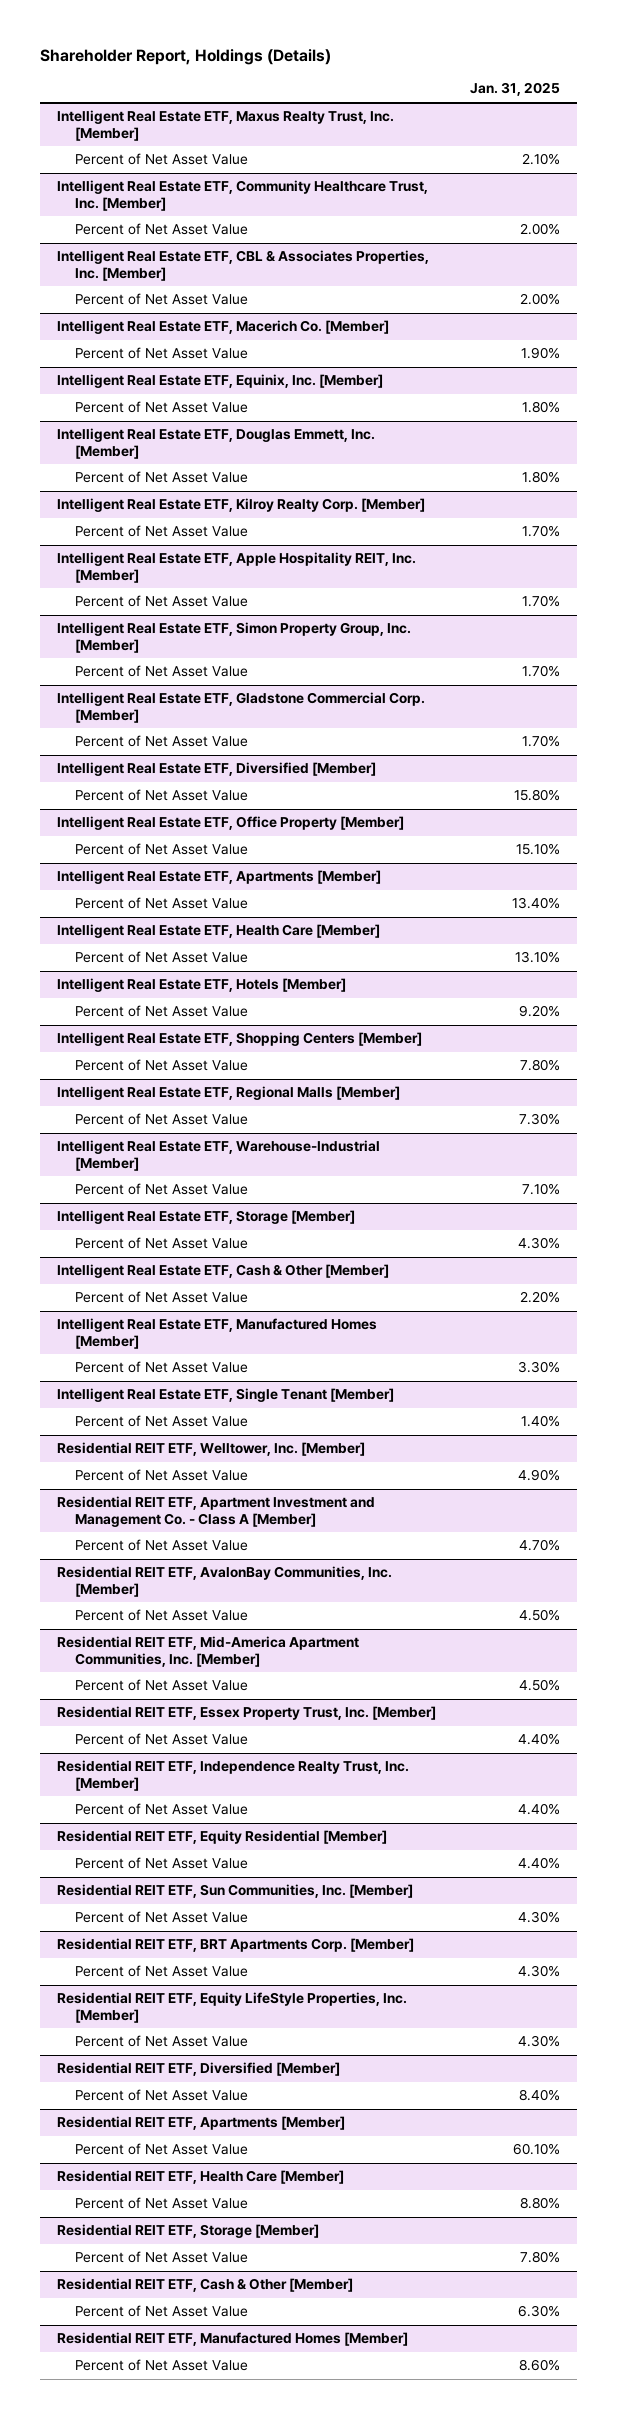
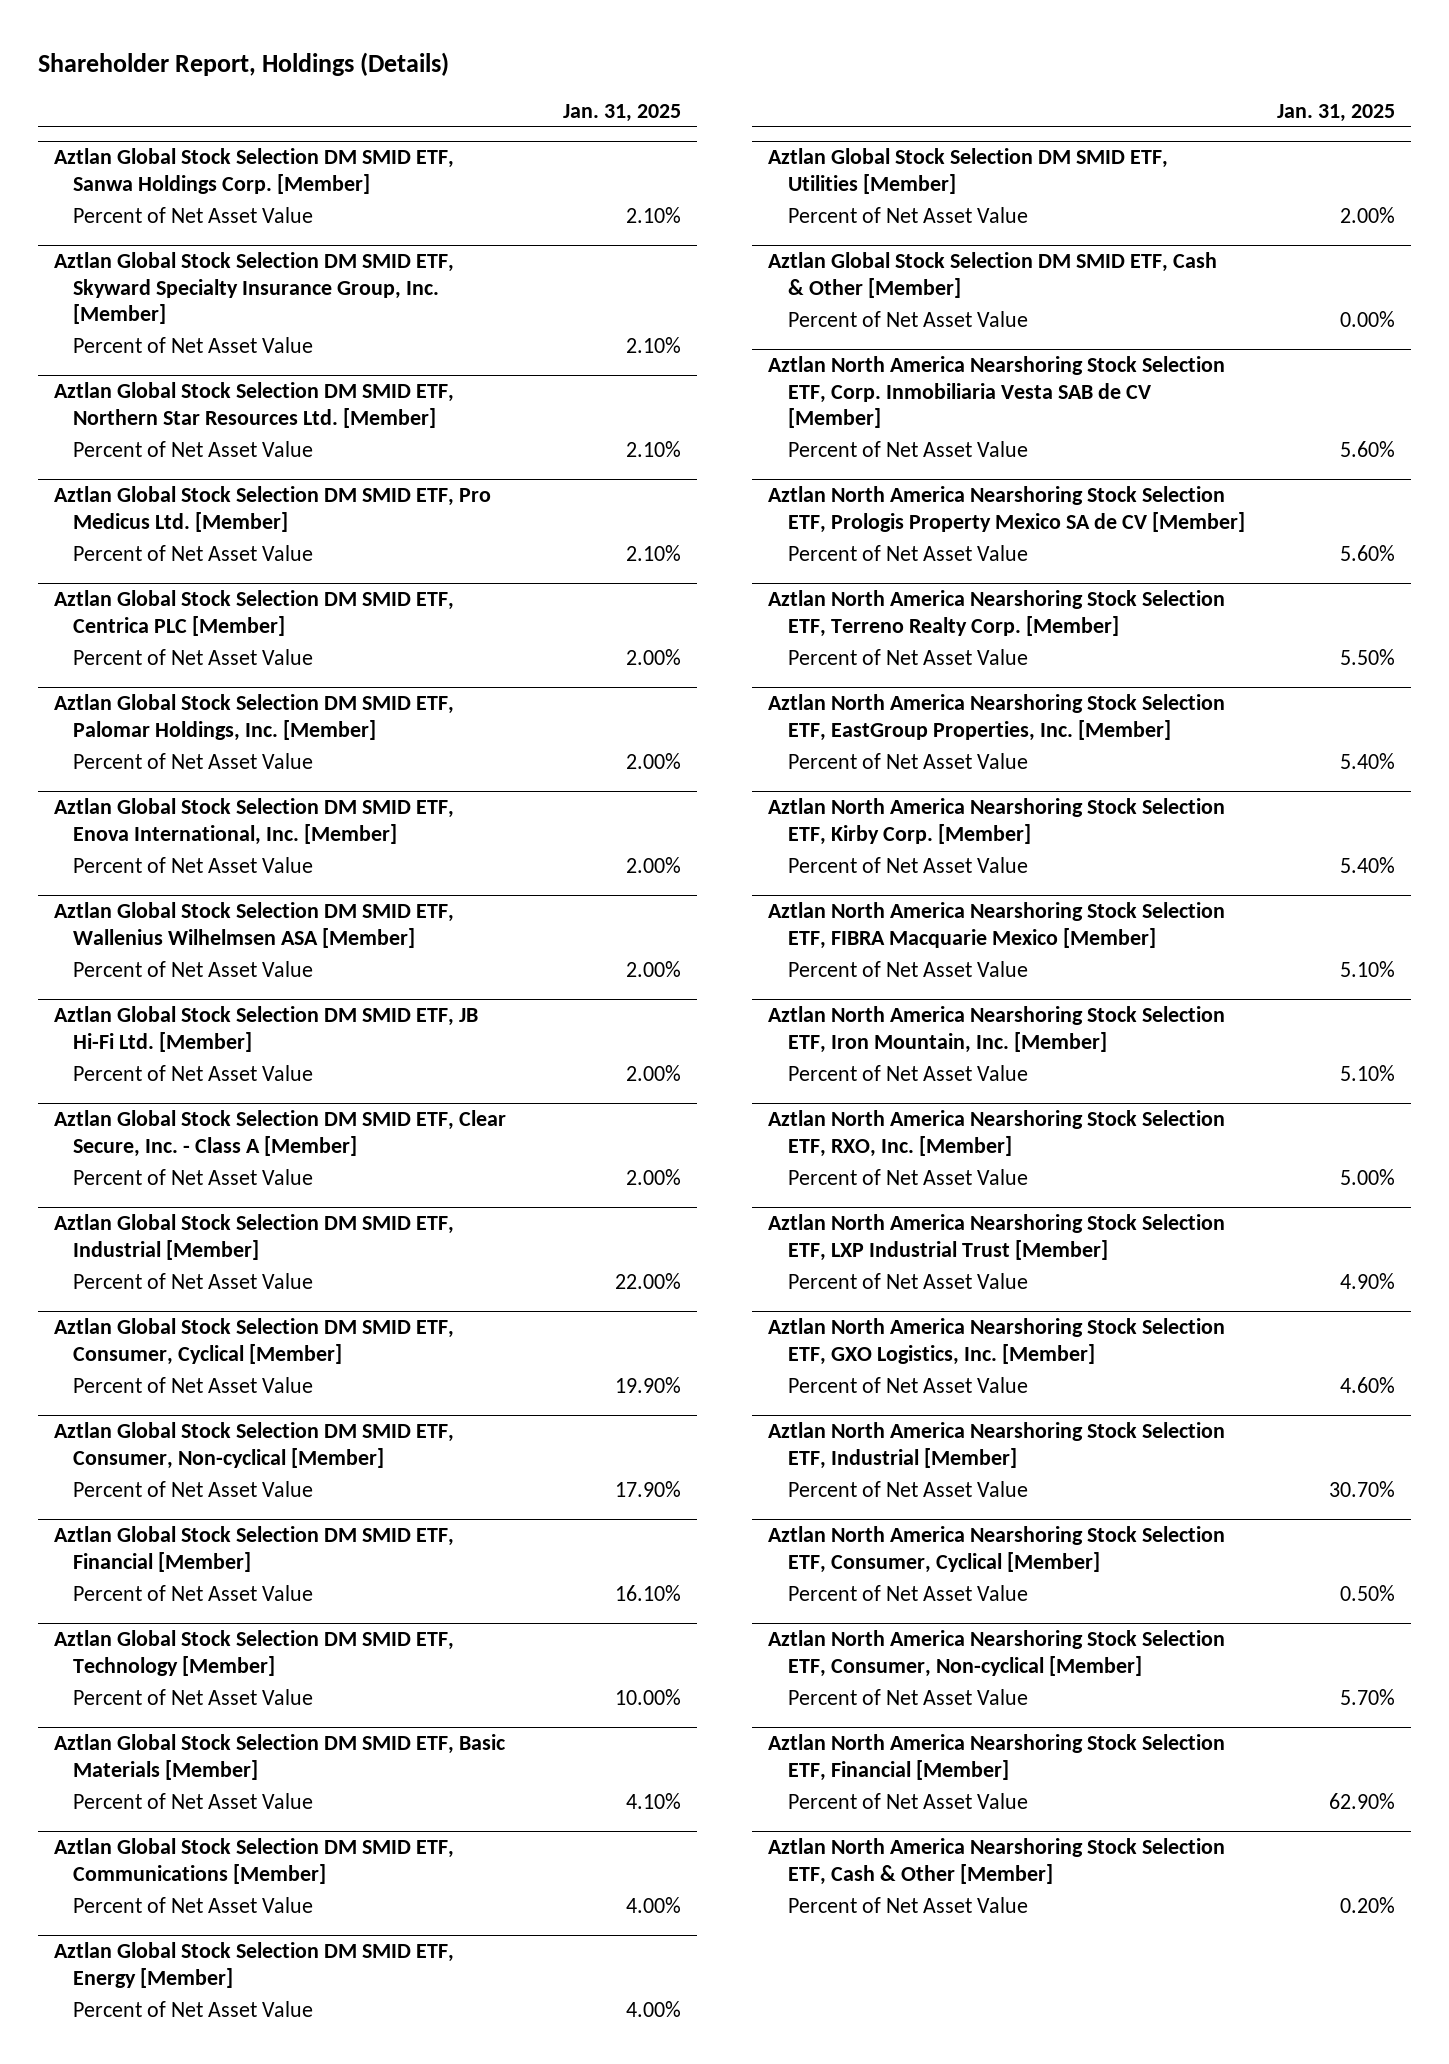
[56,110,394,141] Intelligent Real Estate ETF, Maxus Realty Trust, Inc. [Member] -> none
none -> [53,148,454,194] Aztlan Global Stock Selection DM SMID ETF, Sanwa Holdings Corp. [Member]
[56,180,428,211] Intelligent Real Estate ETF, Community Healthcare Trust, Inc. [Member] -> none
none -> [53,252,454,324] Aztlan Global Stock Selection DM SMID ETF, Skyward Specialty Insurance Group, Inc. [Member]
none -> [73,337,314,354] Percent of Net Asset Value
none -> [53,382,454,428] Aztlan Global Stock Selection DM SMID ETF, Northern Star Resources Ltd. [Member]
none -> [73,441,314,458] Percent of Net Asset Value
none -> [53,486,491,532] Aztlan Global Stock Selection DM SMID ETF, Pro Medicus Ltd. [Member]
none -> [73,545,314,562] Percent of Net Asset Value
none -> [53,590,454,636] Aztlan Global Stock Selection DM SMID ETF, Centrica PLC [Member]
[56,250,429,281] Intelligent Real Estate ETF, CBL & Associates Properties, Inc. [Member] -> none
none -> [53,694,454,741] Aztlan Global Stock Selection DM SMID ETF, Palomar Holdings, Inc. [Member]
[56,320,389,335] Intelligent Real Estate ETF, Macerich Co. [Member] -> none
[56,374,383,389] Intelligent Real Estate ETF, Equinix, Inc. [Member] -> none
[56,428,375,459] Intelligent Real Estate ETF, Douglas Emmett, Inc. [Member] -> none
[56,498,425,513] Intelligent Real Estate ETF, Kilroy Realty Corp. [Member] -> none
[56,552,416,583] Intelligent Real Estate ETF, Apple Hospitality REIT, Inc. [Member] -> none
[56,622,411,653] Intelligent Real Estate ETF, Simon Property Group, Inc. [Member] -> none
[56,692,425,723] Intelligent Real Estate ETF, Gladstone Commercial Corp. [Member] -> none
[56,762,376,777] Intelligent Real Estate ETF, Diversified [Member] -> none
[56,816,404,831] Intelligent Real Estate ETF, Office Property [Member] -> none
[56,870,381,885] Intelligent Real Estate ETF, Apartments [Member] -> none
[56,924,380,939] Intelligent Real Estate ETF, Health Care [Member] -> none
[56,978,346,993] Intelligent Real Estate ETF, Hotels [Member] -> none
[56,1032,422,1047] Intelligent Real Estate ETF, Shopping Centers [Member] -> none
[56,1086,400,1101] Intelligent Real Estate ETF, Regional Malls [Member] -> none
[56,1140,380,1171] Intelligent Real Estate ETF, Warehouse-Industrial [Member] -> none
[56,1210,355,1225] Intelligent Real Estate ETF, Storage [Member] -> none
[56,1264,389,1279] Intelligent Real Estate ETF, Cash & Other [Member] -> none
[56,1318,377,1349] Intelligent Real Estate ETF, Manufactured Homes [Member] -> none
[56,1388,394,1403] Intelligent Real Estate ETF, Single Tenant [Member] -> none
[56,1442,365,1457] Residential REIT ETF, Welltower, Inc. [Member] -> none
none -> [53,798,454,845] Aztlan Global Stock Selection DM SMID ETF, Enova International, Inc. [Member]
[520,347,560,360] 1.90% -> [625,857,681,874] 2.00%
none -> [53,902,454,948] Aztlan Global Stock Selection DM SMID ETF, Wallenius Wilhelmsen ASA [Member]
[521,401,560,414] 1.80% -> [625,961,681,978] 2.00%
none -> [53,1006,478,1052] Aztlan Global Stock Selection DM SMID ETF, JB Hi-Fi Ltd. [Member]
[521,471,560,484] 1.80% -> [625,1065,681,1082] 2.00%
none -> [53,1110,506,1157] Aztlan Global Stock Selection DM SMID ETF, Clear Secure, Inc. - Class A [Member]
[521,525,560,538] 1.70% -> [625,1169,681,1186] 2.00%
none -> [53,1214,454,1260] Aztlan Global Stock Selection DM SMID ETF, Industrial [Member]
[521,595,560,608] 1.70% -> [614,1273,681,1290] 22.00%
none -> [53,1318,454,1365] Aztlan Global Stock Selection DM SMID ETF, Consumer, Cyclical [Member]
[521,665,560,678] 1.70% -> [614,1377,681,1394] 19.90%
none -> [53,1422,454,1469] Aztlan Global Stock Selection DM SMID ETF, Consumer, Non-cyclical [Member]
[521,735,560,748] 1.70% -> [614,1481,681,1498] 17.90%
none -> [53,1526,454,1572] Aztlan Global Stock Selection DM SMID ETF, Financial [Member]
[513,789,560,802] 15.80% -> [614,1585,681,1602] 16.10%
none -> [53,1630,454,1676] Aztlan Global Stock Selection DM SMID ETF, Technology [Member]
[515,843,560,856] 15.10% -> [614,1689,681,1706] 10.00%
none -> [53,1734,505,1780] Aztlan Global Stock Selection DM SMID ETF, Basic Materials [Member]
[511,897,560,910] 13.40% -> [625,1793,681,1810] 4.10%
none -> [53,1838,454,1884] Aztlan Global Stock Selection DM SMID ETF, Communications [Member]
[514,951,560,964] 13.10% -> [625,1897,681,1914] 4.00%
none -> [53,1942,454,1988] Aztlan Global Stock Selection DM SMID ETF, Energy [Member]
[518,1005,560,1018] 9.20% -> [625,2001,681,2018] 4.00%
none -> [768,148,1169,194] Aztlan Global Stock Selection DM SMID ETF, Utilities [Member]
[519,1059,560,1072] 7.80% -> [1340,207,1396,224] 2.00%
none -> [768,252,1218,298] Aztlan Global Stock Selection DM SMID ETF, Cash & Other [Member]
[518,1113,560,1126] 7.30% -> [1340,311,1396,328] 0.00%
none -> [768,356,1226,428] Aztlan North America Nearshoring Stock Selection ETF, Corp. Inmobiliaria Vesta SAB de CV [Member]
[521,1183,560,1196] 7.10% -> [1340,441,1396,458] 5.60%
none -> [768,486,1245,533] Aztlan North America Nearshoring Stock Selection ETF, Prologis Property Mexico SA de CV [Member]
[517,1237,560,1250] 4.30% -> [1340,545,1396,562] 5.60%
none -> [768,590,1226,637] Aztlan North America Nearshoring Stock Selection ETF, Terreno Realty Corp. [Member]
[519,1291,560,1304] 2.20% -> [1340,649,1396,666] 5.50%
none -> [768,694,1226,741] Aztlan North America Nearshoring Stock Selection ETF, EastGroup Properties, Inc. [Member]
[517,1361,560,1374] 3.30% -> [1340,753,1396,770] 5.40%
none -> [768,798,1226,845] Aztlan North America Nearshoring Stock Selection ETF, Kirby Corp. [Member]
[520,1415,560,1428] 1.40% -> [1340,857,1396,874] 5.40%
none -> [768,902,1226,949] Aztlan North America Nearshoring Stock Selection ETF, FIBRA Macquarie Mexico [Member]
none -> [787,961,1028,978] Percent of Net Asset Value
none -> [768,1006,1226,1053] Aztlan North America Nearshoring Stock Selection ETF, Iron Mountain, Inc. [Member]
none -> [787,1065,1028,1082] Percent of Net Asset Value
none -> [768,1110,1226,1157] Aztlan North America Nearshoring Stock Selection ETF, RXO, Inc. [Member]
none -> [787,1169,1028,1186] Percent of Net Asset Value
none -> [768,1214,1226,1261] Aztlan North America Nearshoring Stock Selection ETF, LXP Industrial Trust [Member]
[56,1496,375,1527] Residential REIT ETF, Apartment Investment and Management Co. - Class A [Member] -> none
[56,1566,392,1597] Residential REIT ETF, AvalonBay Communities, Inc. [Member] -> none
[56,1636,359,1667] Residential REIT ETF, Mid-America Apartment Communities, Inc. [Member] -> none
[56,1706,436,1721] Residential REIT ETF, Essex Property Trust, Inc. [Member] -> none
[56,1760,409,1791] Residential REIT ETF, Independence Realty Trust, Inc. [Member] -> none
[56,1830,387,1845] Residential REIT ETF, Equity Residential [Member] -> none
[56,1884,413,1899] Residential REIT ETF, Sun Communities, Inc. [Member] -> none
[74,1911,248,1924] Percent of Net Asset Value -> none
[56,1938,414,1953] Residential REIT ETF, BRT Apartments Corp. [Member] -> none
[74,1965,248,1978] Percent of Net Asset Value -> none
[56,1992,407,2023] Residential REIT ETF, Equity LifeStyle Properties, Inc. [Member] -> none
[74,2035,248,2048] Percent of Net Asset Value -> none
[56,2062,340,2077] Residential REIT ETF, Diversified [Member] -> none
[74,2089,248,2102] Percent of Net Asset Value -> none
[56,2116,345,2131] Residential REIT ETF, Apartments [Member] -> none
[74,2143,248,2156] Percent of Net Asset Value -> none
[56,2170,344,2185] Residential REIT ETF, Health Care [Member] -> none
[74,2197,248,2210] Percent of Net Asset Value -> none
[56,2224,319,2239] Residential REIT ETF, Storage [Member] -> none
[74,2251,248,2264] Percent of Net Asset Value -> none
[56,2278,353,2293] Residential REIT ETF, Cash & Other [Member] -> none
[74,2305,248,2318] Percent of Net Asset Value -> none
[56,2332,408,2347] Residential REIT ETF, Manufactured Homes [Member] -> none
[74,2359,248,2372] Percent of Net Asset Value -> none
none -> [768,1318,1226,1365] Aztlan North America Nearshoring Stock Selection ETF, GXO Logistics, Inc. [Member]
[518,1539,560,1552] 4.70% -> [1340,1377,1396,1394] 4.60%
none -> [768,1422,1226,1469] Aztlan North America Nearshoring Stock Selection ETF, Industrial [Member]
[518,1609,560,1622] 4.50% -> [1329,1481,1396,1498] 30.70%
none -> [768,1526,1226,1573] Aztlan North America Nearshoring Stock Selection ETF, Consumer, Cyclical [Member]
[518,1679,560,1692] 4.50% -> [1340,1585,1396,1602] 0.50%
none -> [768,1630,1226,1677] Aztlan North America Nearshoring Stock Selection ETF, Consumer, Non-cyclical [Member]
[517,1733,560,1746] 4.40% -> [1340,1689,1396,1706] 5.70%
none -> [768,1734,1226,1781] Aztlan North America Nearshoring Stock Selection ETF, Financial [Member]
[517,1803,560,1816] 4.40% -> [1329,1793,1396,1810] 62.90%
none -> [768,1838,1226,1885] Aztlan North America Nearshoring Stock Selection ETF, Cash & Other [Member]
[517,1857,560,1870] 4.40% -> [1340,1897,1396,1914] 0.20%

